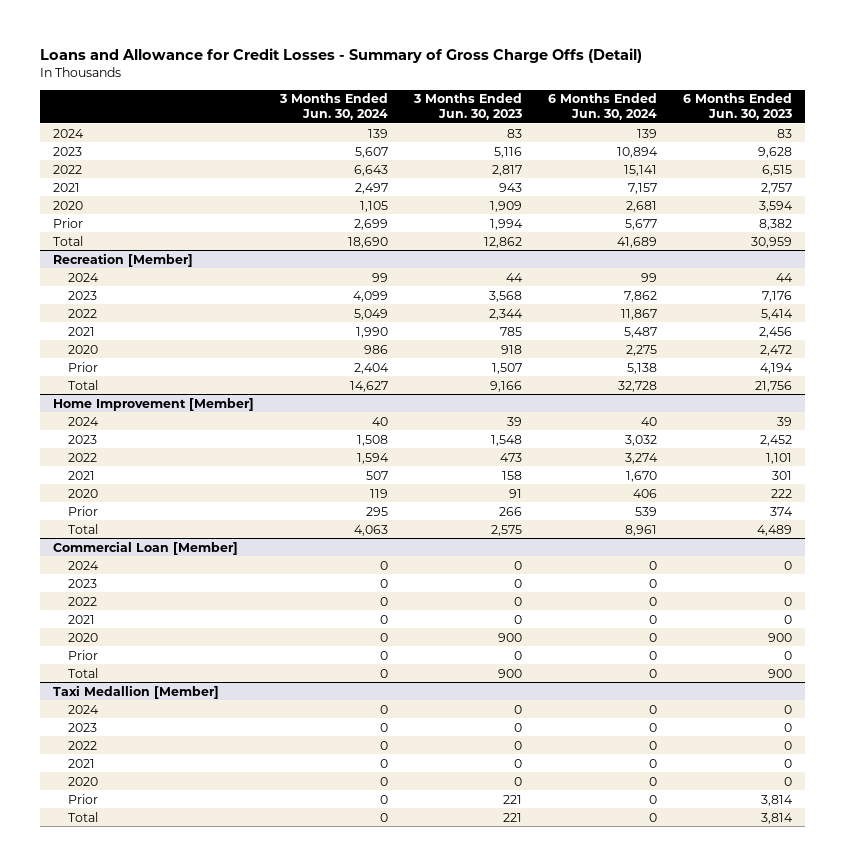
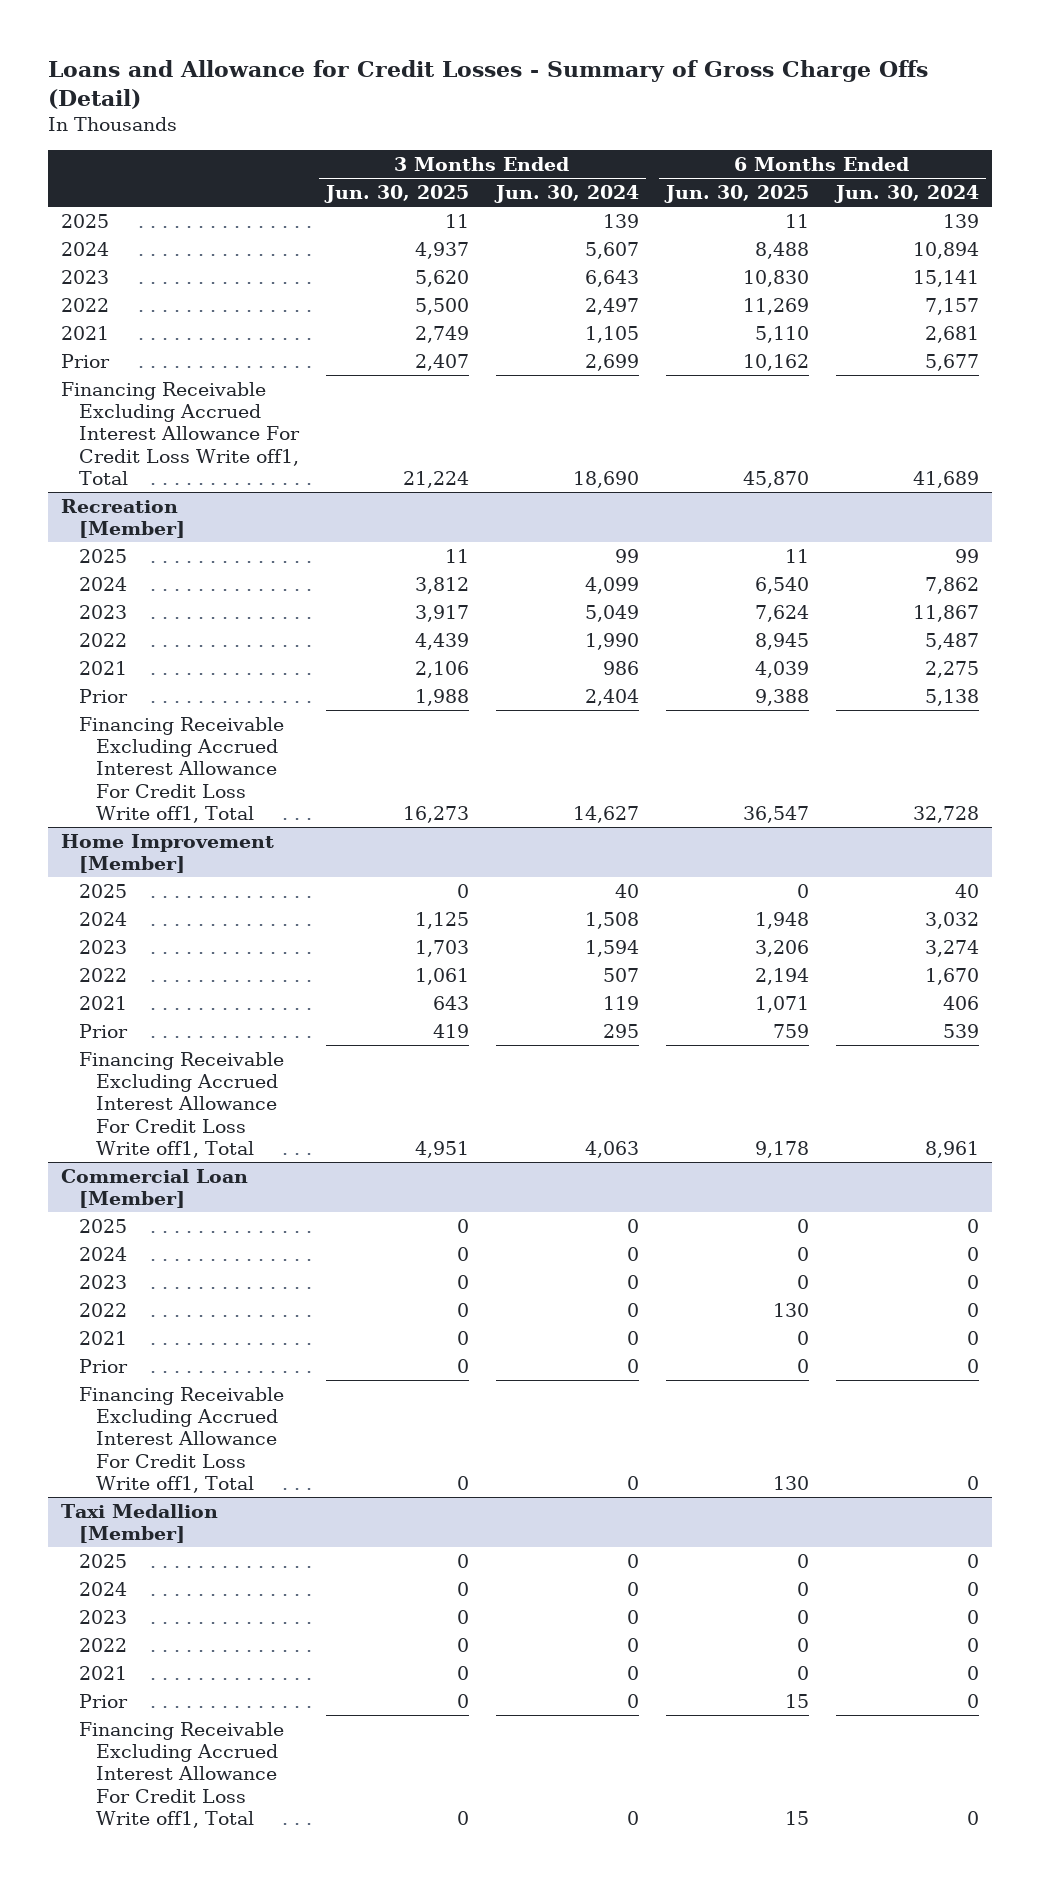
[413,93,523,121] 3 Months Ended Jun. 30, 2023 -> none
[683,93,793,121] 6 Months Ended Jun. 30, 2023 -> none
none -> [323,185,469,204] Jun. 30, 2025
none -> [663,185,809,204] Jun. 30, 2025
[53,200,84,210] 2020 -> none
none -> [61,213,110,228] 2025
[368,128,389,138] 139 -> [584,241,639,259] 5,607
[637,128,658,138] 139 -> [912,241,979,259] 10,894
[355,146,389,158] 5,607 -> [584,269,639,287] 6,643
[617,146,659,158] 10,894 -> [912,269,979,287] 15,141
[354,164,389,176] 6,643 -> [584,297,639,315] 2,497
[624,164,658,176] 15,141 -> [924,297,979,315] 7,157
[355,182,389,194] 2,497 -> [584,325,639,343] 1,105
[628,182,658,194] 7,157 -> [924,325,979,343] 2,681
[53,235,84,246] Total -> [61,381,300,485] Financing Receivable Excluding Accrued Interest Allowance For Credit Loss Write off1, Total
[67,344,98,354] 2020 -> none
none -> [78,548,127,563] 2025
[372,272,389,282] 99 -> [584,576,639,594] 4,099
[641,272,658,282] 99 -> [924,576,979,594] 7,862
[353,290,389,302] 4,099 -> [584,604,639,622] 5,049
[624,290,658,302] 7,862 -> [912,604,979,622] 11,867
[354,308,389,320] 5,049 -> [584,632,639,650] 1,990
[621,308,658,320] 11,867 -> [924,632,979,650] 5,487
[356,326,389,338] 1,990 -> [602,660,639,675] 986
[624,326,658,338] 5,487 -> [924,660,979,678] 2,275
[67,379,98,390] Total -> [78,716,284,823] Financing Receivable Excluding Accrued Interest Allowance For Credit Loss Write off1, Total
[67,488,98,498] 2020 -> none
none -> [78,883,127,898] 2025
[372,416,389,426] 40 -> [584,911,639,929] 1,508
[641,416,658,426] 40 -> [924,911,979,929] 3,032
[357,434,389,446] 1,508 -> [584,939,639,957] 1,594
[625,434,658,446] 3,032 -> [924,939,979,957] 3,274
[357,452,390,464] 1,594 -> [602,967,639,982] 507
[625,452,659,464] 3,274 -> [924,967,979,985] 1,670
[366,470,389,480] 507 -> [602,995,639,1010] 119
[626,470,658,482] 1,670 -> [942,995,979,1010] 406
[67,523,98,534] Total -> [78,1051,284,1158] Financing Receivable Excluding Accrued Interest Allowance For Credit Loss Write off1, Total
none -> [78,1218,127,1233] 2025
[67,632,98,642] 2020 -> none
[67,667,98,678] Total -> [78,1386,284,1493] Financing Receivable Excluding Accrued Interest Allowance For Credit Loss Write off1, Total
none -> [78,1553,127,1568] 2025
[67,776,98,786] 2020 -> none
[67,811,98,822] Total -> [78,1721,284,1828] Financing Receivable Excluding Accrued Interest Allowance For Credit Loss Write off1, Total

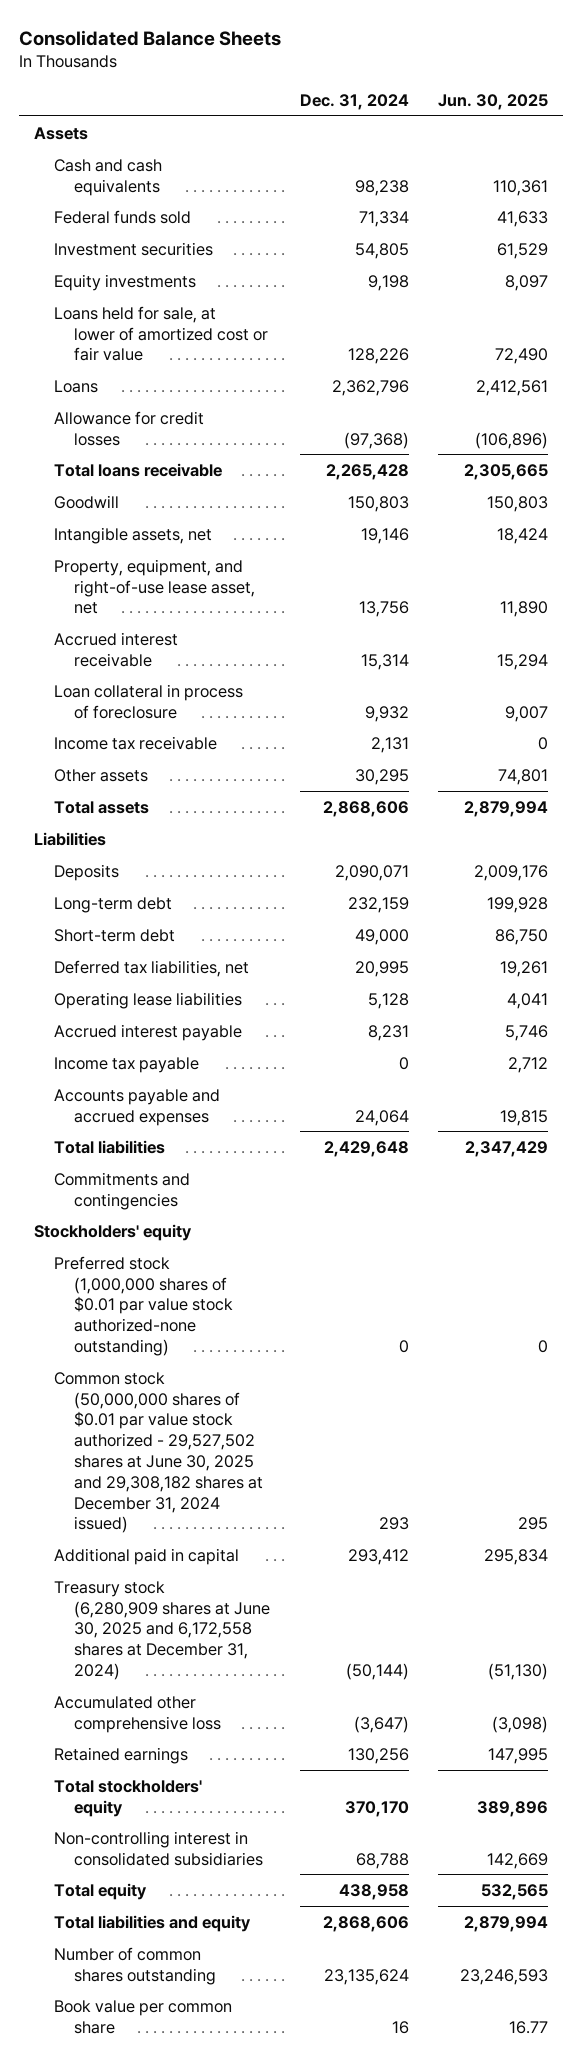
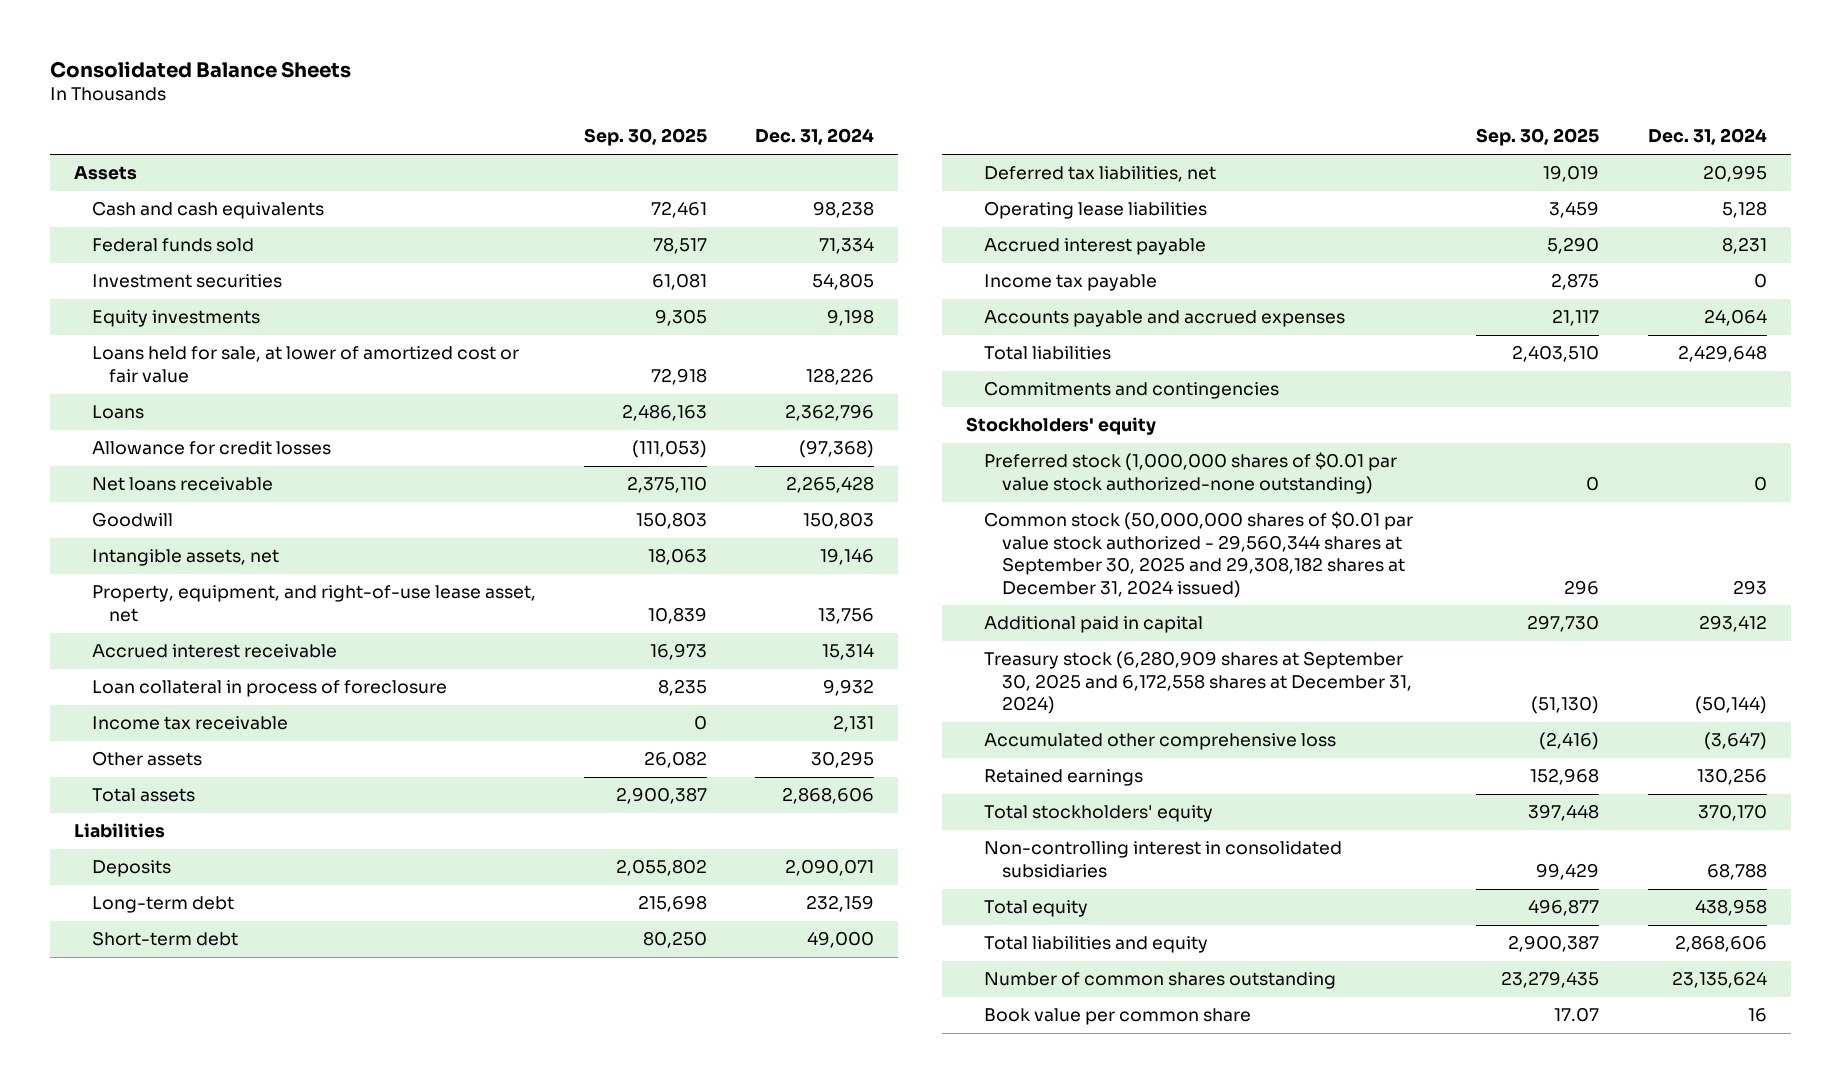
[438,93,549,110] Jun. 30, 2025 -> none
none -> [583,128,707,147] Sep. 30, 2025
[54,462,223,477] Total loans receivable -> [91,477,273,492] Net loans receivable
[54,1371,264,1534] Common stock (50,000,000 shares of $0.01 par value stock authorized - 29,527,502 shares at June 30, 2025 and 29,308,182 shares at December 31, 2024 issued) -> [984,511,1414,598] Common stock (50,000,000 shares of $0.01 par value stock authorized - 29,560,344 shares at September 30, 2025 and 29,308,182 shares at December 31, 2024 issued)
[54,1580,271,1680] Treasury stock (6,280,909 shares at June 30, 2025 and 6,172,558 shares at December 31, 2024) -> [984,651,1412,715] Treasury stock (6,280,909 shares at September 30, 2025 and 6,172,558 shares at December 31, 2024)

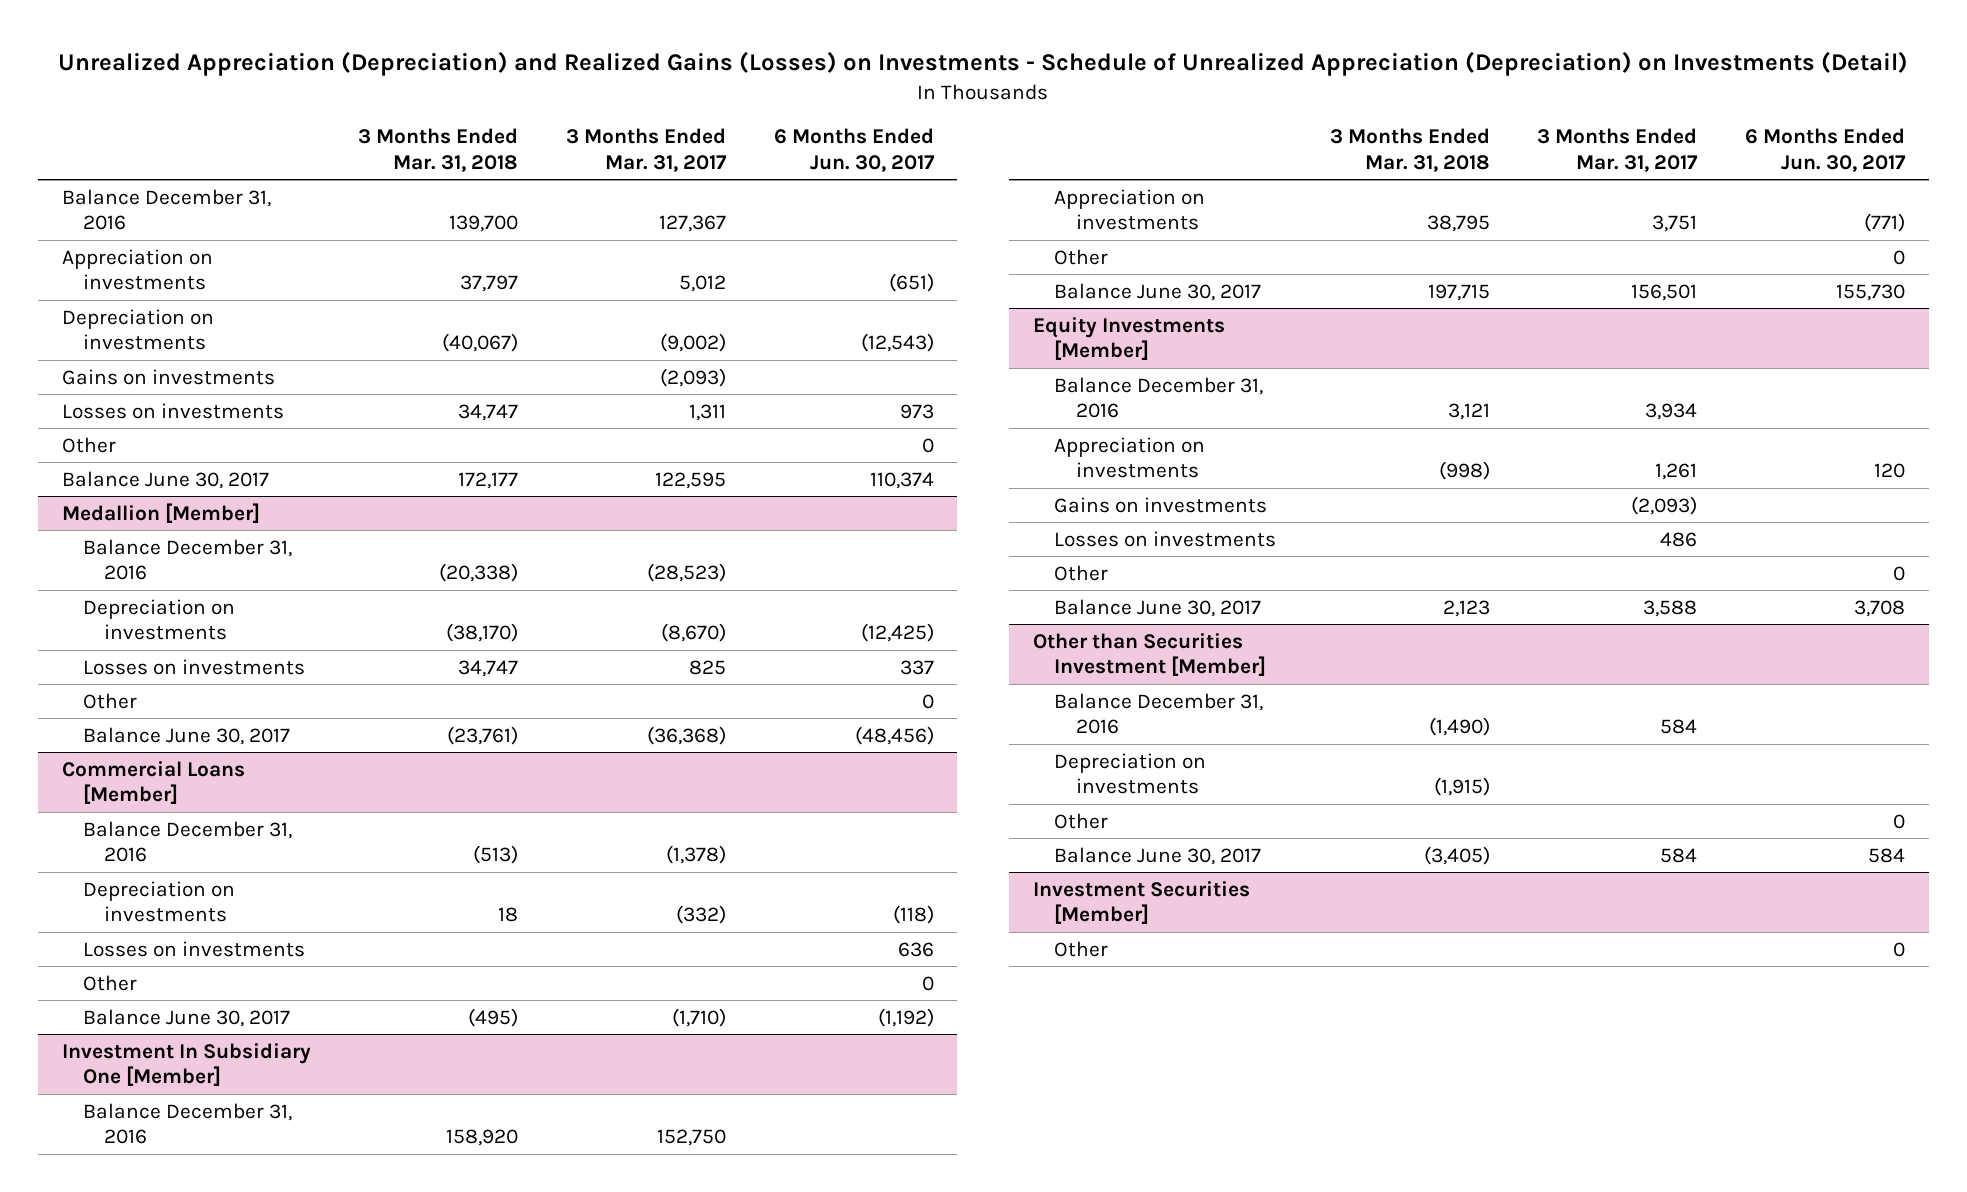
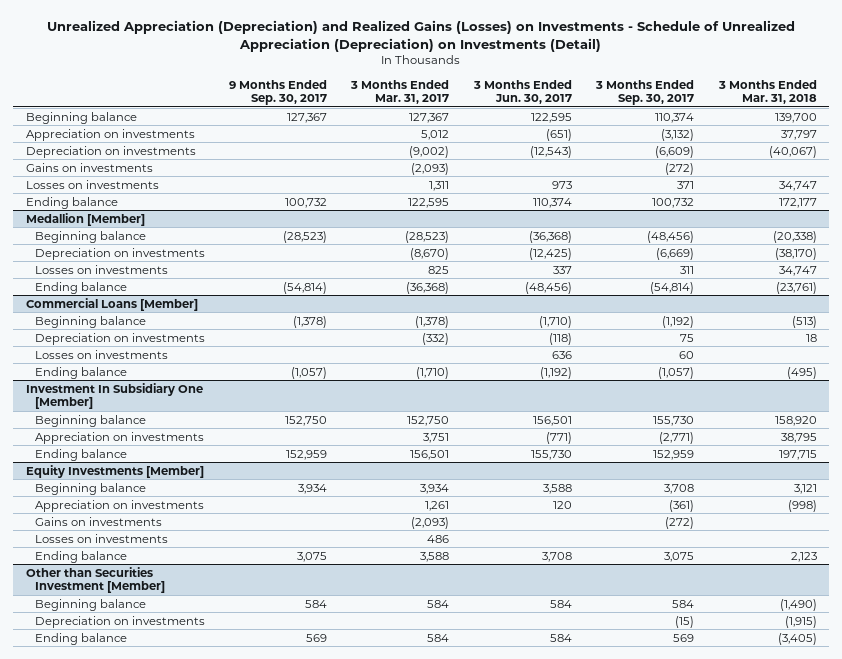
[773,127,935,172] 6 Months Ended Jun. 30, 2017 -> none
none -> [229,79,328,106] 9 Months Ended Sep. 30, 2017
none -> [472,79,572,105] 3 Months Ended Jun. 30, 2017
none -> [595,79,695,106] 3 Months Ended Sep. 30, 2017
[61,188,271,231] Balance December 31, 2016 -> [25,111,137,124] Beginning balance
[61,436,116,453] Other -> none
[61,470,269,489] Balance June 30, 2017 -> [25,196,118,209] Ending balance
[83,538,293,581] Balance December 31, 2016 -> [34,230,146,243] Beginning balance
[83,692,138,709] Other -> none
[83,726,291,745] Balance June 30, 2017 -> [34,281,127,294] Ending balance
[83,820,293,863] Balance December 31, 2016 -> [34,315,146,328] Beginning balance
[83,974,138,991] Other -> none
[83,1008,291,1027] Balance June 30, 2017 -> [34,366,127,379] Ending balance
[83,1102,293,1145] Balance December 31, 2016 -> [34,414,146,427] Beginning balance
[1054,248,1109,265] Other -> none
[1054,282,1262,301] Balance June 30, 2017 -> [34,448,127,461] Ending balance
[1054,376,1264,419] Balance December 31, 2016 -> [34,482,146,495] Beginning balance
[1054,564,1109,581] Other -> none
[1054,598,1262,617] Balance June 30, 2017 -> [34,550,127,563] Ending balance
[1054,692,1264,735] Balance December 31, 2016 -> [34,598,146,611] Beginning balance
[1054,812,1109,829] Other -> none
[1033,880,1251,925] Investment Securities [Member] -> none
[1054,940,1109,957] Other -> none
[1054,846,1262,865] Balance June 30, 2017 -> [34,632,127,645] Ending balance

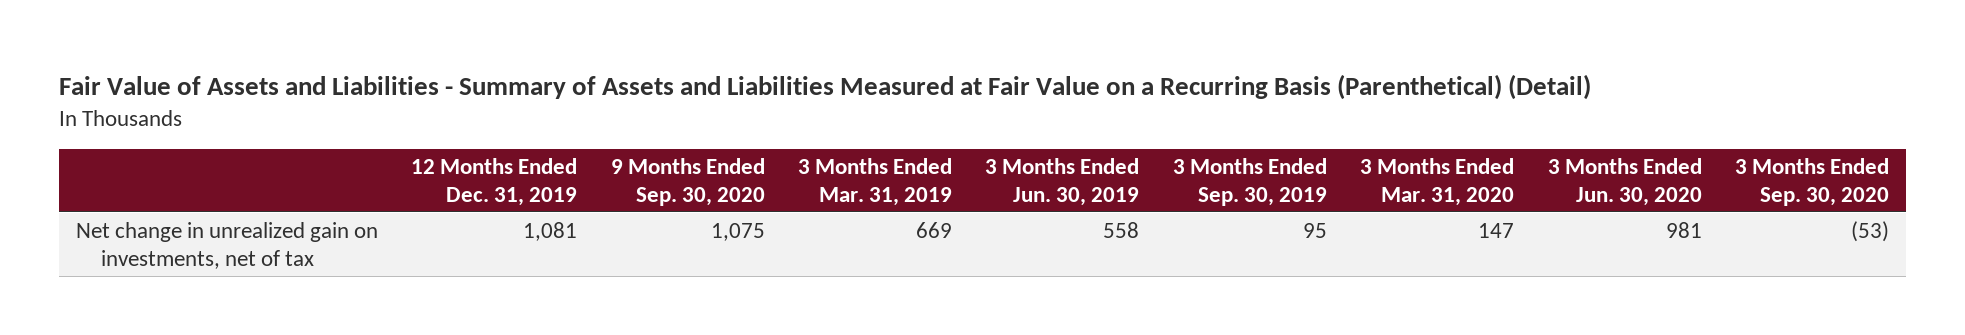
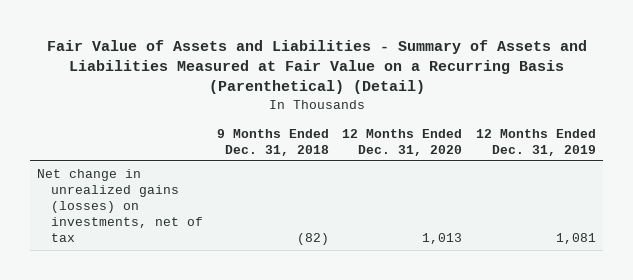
[610,158,765,206] 9 Months Ended Sep. 30, 2020 -> none
[798,158,953,206] 3 Months Ended Mar. 31, 2019 -> none
[985,158,1140,206] 3 Months Ended Jun. 30, 2019 -> none
[1172,158,1327,206] 3 Months Ended Sep. 30, 2019 -> none
[1360,158,1515,206] 3 Months Ended Mar. 31, 2020 -> none
[1547,158,1702,206] 3 Months Ended Jun. 30, 2020 -> none
[1735,158,1890,206] 3 Months Ended Sep. 30, 2020 -> none
none -> [216,128,329,156] 9 Months Ended Dec. 31, 2018
none -> [342,128,463,156] 12 Months Ended Dec. 31, 2020
[75,221,378,269] Net change in unrealized gain on investments, net of tax -> [37,168,203,243] Net change in unrealized gains (losses) on investments, net of tax

